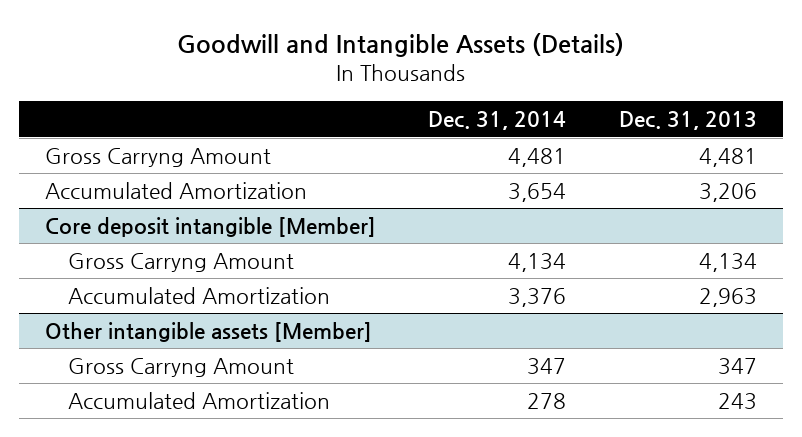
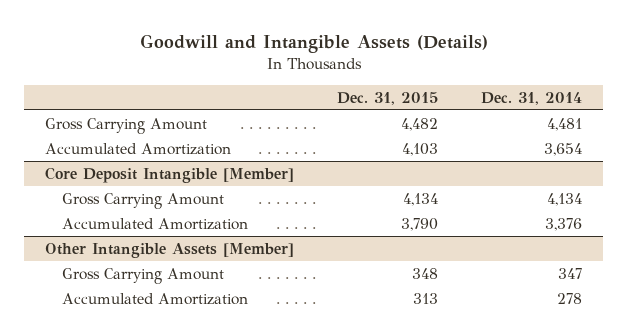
[618,111,757,131] Dec. 31, 2013 -> none
none -> [337,91,439,105] Dec. 31, 2015
[45,148,272,168] Gross Carryng Amount -> [45,117,208,134] Gross Carrying Amount
[45,217,377,238] Core deposit intangible [Member] -> [45,166,295,183] Core Deposit Intangible [Member]
[67,253,294,273] Gross Carryng Amount -> [61,192,224,209] Gross Carrying Amount
[45,322,373,343] Other intangible assets [Member] -> [45,242,295,258] Other Intangible Assets [Member]
[67,358,294,378] Gross Carryng Amount -> [61,267,224,284] Gross Carrying Amount

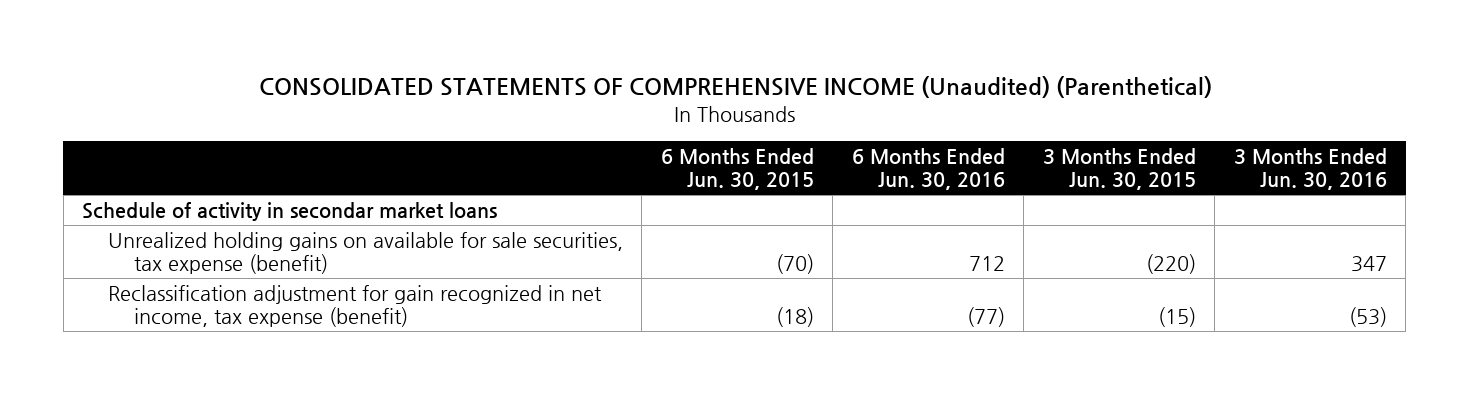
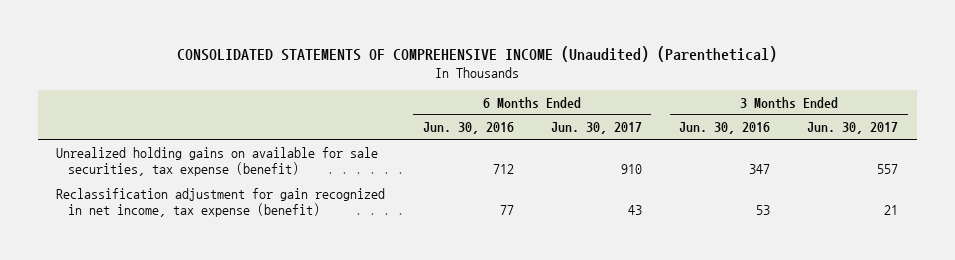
[660,148,814,191] 6 Months Ended Jun. 30, 2015 -> none
[1042,148,1196,191] 3 Months Ended Jun. 30, 2015 -> none
none -> [550,122,642,135] Jun. 30, 2017
none -> [807,122,899,135] Jun. 30, 2017
[82,201,498,221] Schedule of activity in secondar market loans -> none
[966,307,1005,328] (77) -> [499,205,514,216] 77
[1348,307,1387,328] (53) -> [756,205,771,216] 53

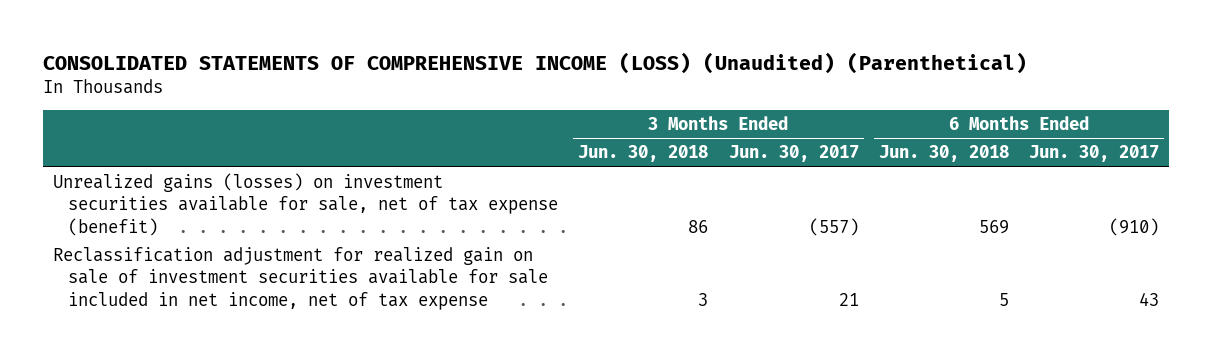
[177,45,778,62] CONSOLIDATED STATEMENTS OF COMPREHENSIVE INCOME (Unaudited) (Parenthetical) -> [42,51,1027,74] CONSOLIDATED STATEMENTS OF COMPREHENSIVE INCOME (LOSS) (Unaudited) (Parenthetical)
[422,122,514,135] Jun. 30, 2016 -> none
[679,122,771,135] Jun. 30, 2016 -> none
none -> [578,145,709,163] Jun. 30, 2018
none -> [878,145,1009,163] Jun. 30, 2018
[56,146,379,177] Unrealized holding gains on available for sale securities, tax expense (benefit) -> [52,173,559,236] Unrealized gains (losses) on investment securities available for sale, net of tax expense (benefit)
[620,164,642,175] 910 -> [1108,217,1159,236] (910)
[877,164,899,175] 557 -> [808,217,859,236] (557)
[56,187,386,218] Reclassification adjustment for gain recognized in net income, tax expense (benefit) -> [52,247,549,310] Reclassification adjustment for realized gain on sale of investment securities available for sale included in net income, net of tax expense

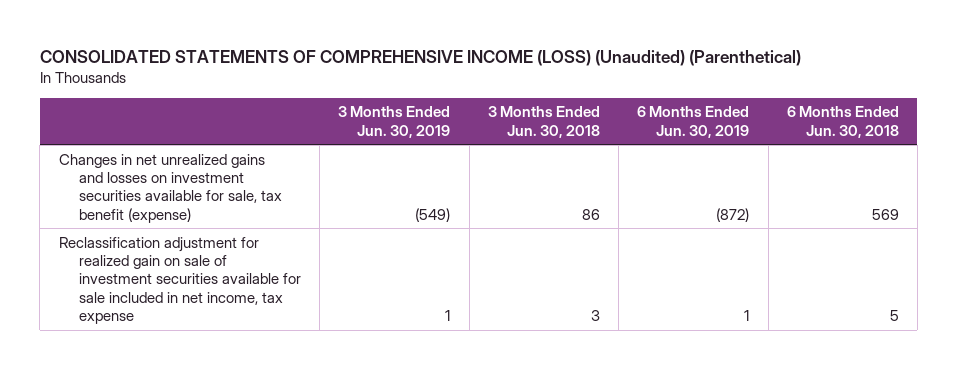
[728,145,859,163] Jun. 30, 2017 -> none
[1028,145,1159,163] Jun. 30, 2017 -> none
none -> [338,106,451,138] 3 Months Ended Jun. 30, 2019
none -> [637,106,750,138] 6 Months Ended Jun. 30, 2019
[52,173,559,236] Unrealized gains (losses) on investment securities available for sale, net of tax expense (benefit) -> [58,153,283,223] Changes in net unrealized gains and losses on investment securities available for sale, tax benefit (expense)
[52,247,549,310] Reclassification adjustment for realized gain on sale of investment securities available for sale included in net income, net of tax expense -> [58,236,302,325] Reclassification adjustment for realized gain on sale of investment securities available for sale included in net income, tax expense

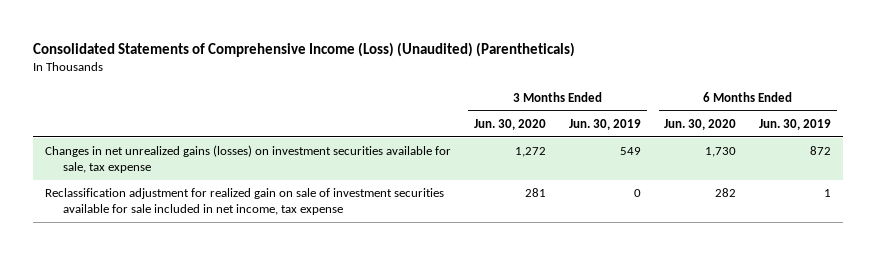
[39,49,801,66] CONSOLIDATED STATEMENTS OF COMPREHENSIVE INCOME (LOSS) (Unaudited) (Parenthetical) -> [33,41,576,57] Consolidated Statements of Comprehensive Income (Loss) (Unaudited) (Parentheticals)
[487,106,600,138] 3 Months Ended Jun. 30, 2018 -> none
[786,106,899,138] 6 Months Ended Jun. 30, 2018 -> none
none -> [474,118,547,130] Jun. 30, 2020
none -> [664,118,737,130] Jun. 30, 2020
[58,153,283,223] Changes in net unrealized gains and losses on investment securities available for sale, tax benefit (expense) -> [44,145,451,174] Changes in net unrealized gains (losses) on investment securities available for sale, tax expense
[415,207,451,222] (549) -> [620,147,642,156] 549
[716,207,750,222] (872) -> [810,146,832,156] 872
[445,310,451,322] 1 -> [634,189,642,198] 0

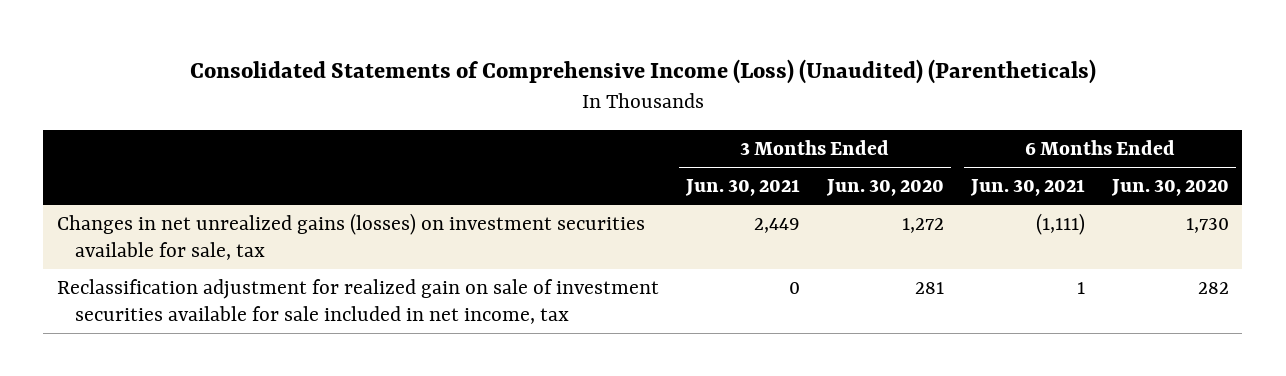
[569,118,642,130] Jun. 30, 2019 -> none
[759,118,832,130] Jun. 30, 2019 -> none
none -> [684,179,800,197] Jun. 30, 2021
none -> [969,179,1085,197] Jun. 30, 2021
[44,145,451,174] Changes in net unrealized gains (losses) on investment securities available for sale, tax expense -> [56,212,645,260] Changes in net unrealized gains (losses) on investment securities available for sale, tax
[44,188,444,216] Reclassification adjustment for realized gain on sale of investment securities available for sale included in net income, tax expense -> [56,278,659,324] Reclassification adjustment for realized gain on sale of investment securities available for sale included in net income, tax

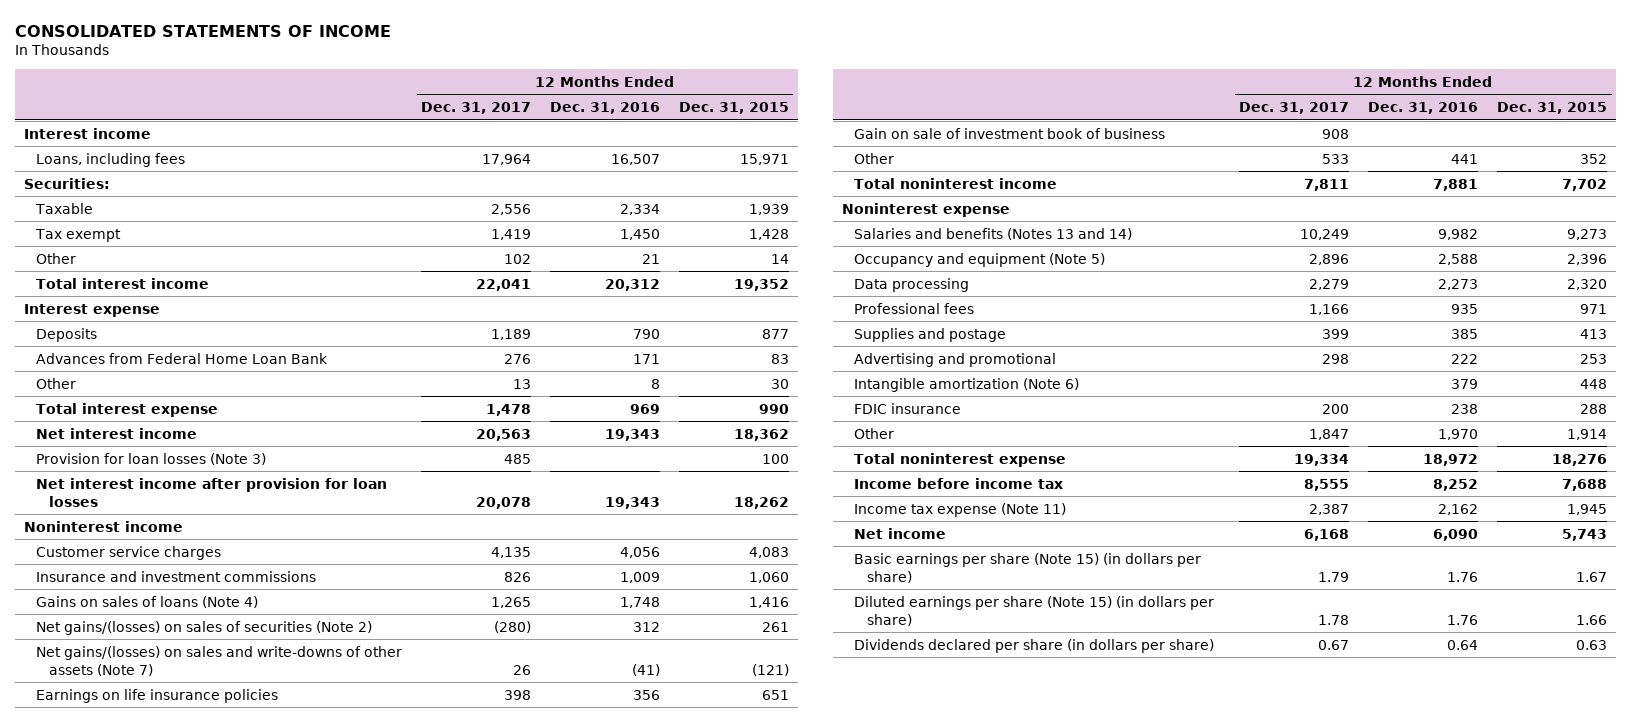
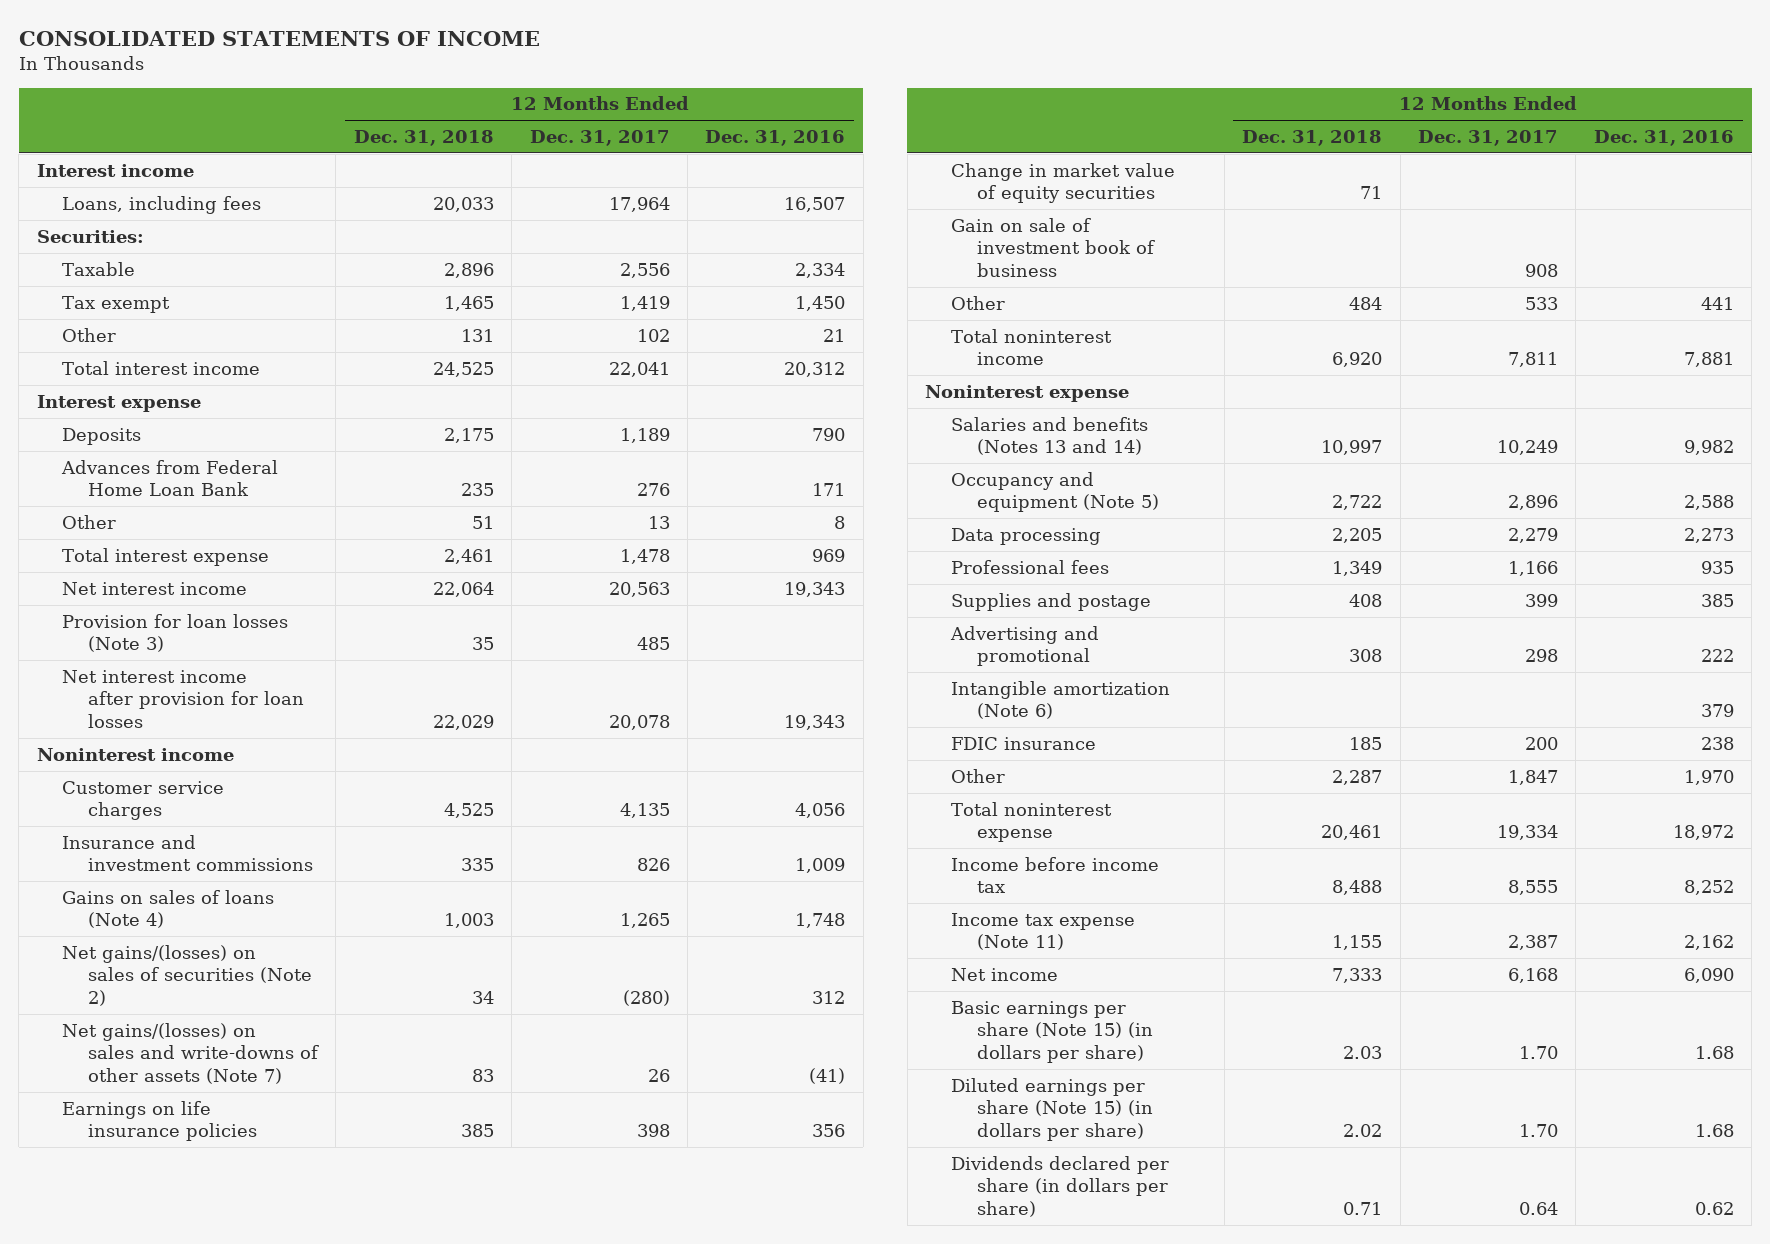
[678,102,789,115] Dec. 31, 2015 -> none
none -> [353,129,494,146] Dec. 31, 2018
none -> [950,162,1175,204] Change in market value of equity securities
[1318,571,1350,582] 1.79 -> [1519,1046,1559,1060] 1.70
[1447,571,1479,582] 1.76 -> [1694,1046,1734,1060] 1.68
[1318,614,1350,625] 1.78 -> [1519,1124,1559,1138] 1.70
[1447,614,1479,625] 1.76 -> [1694,1124,1734,1138] 1.68
[1318,639,1350,650] 0.67 -> [1519,1202,1559,1216] 0.64
[1447,639,1479,650] 0.64 -> [1694,1202,1734,1216] 0.62

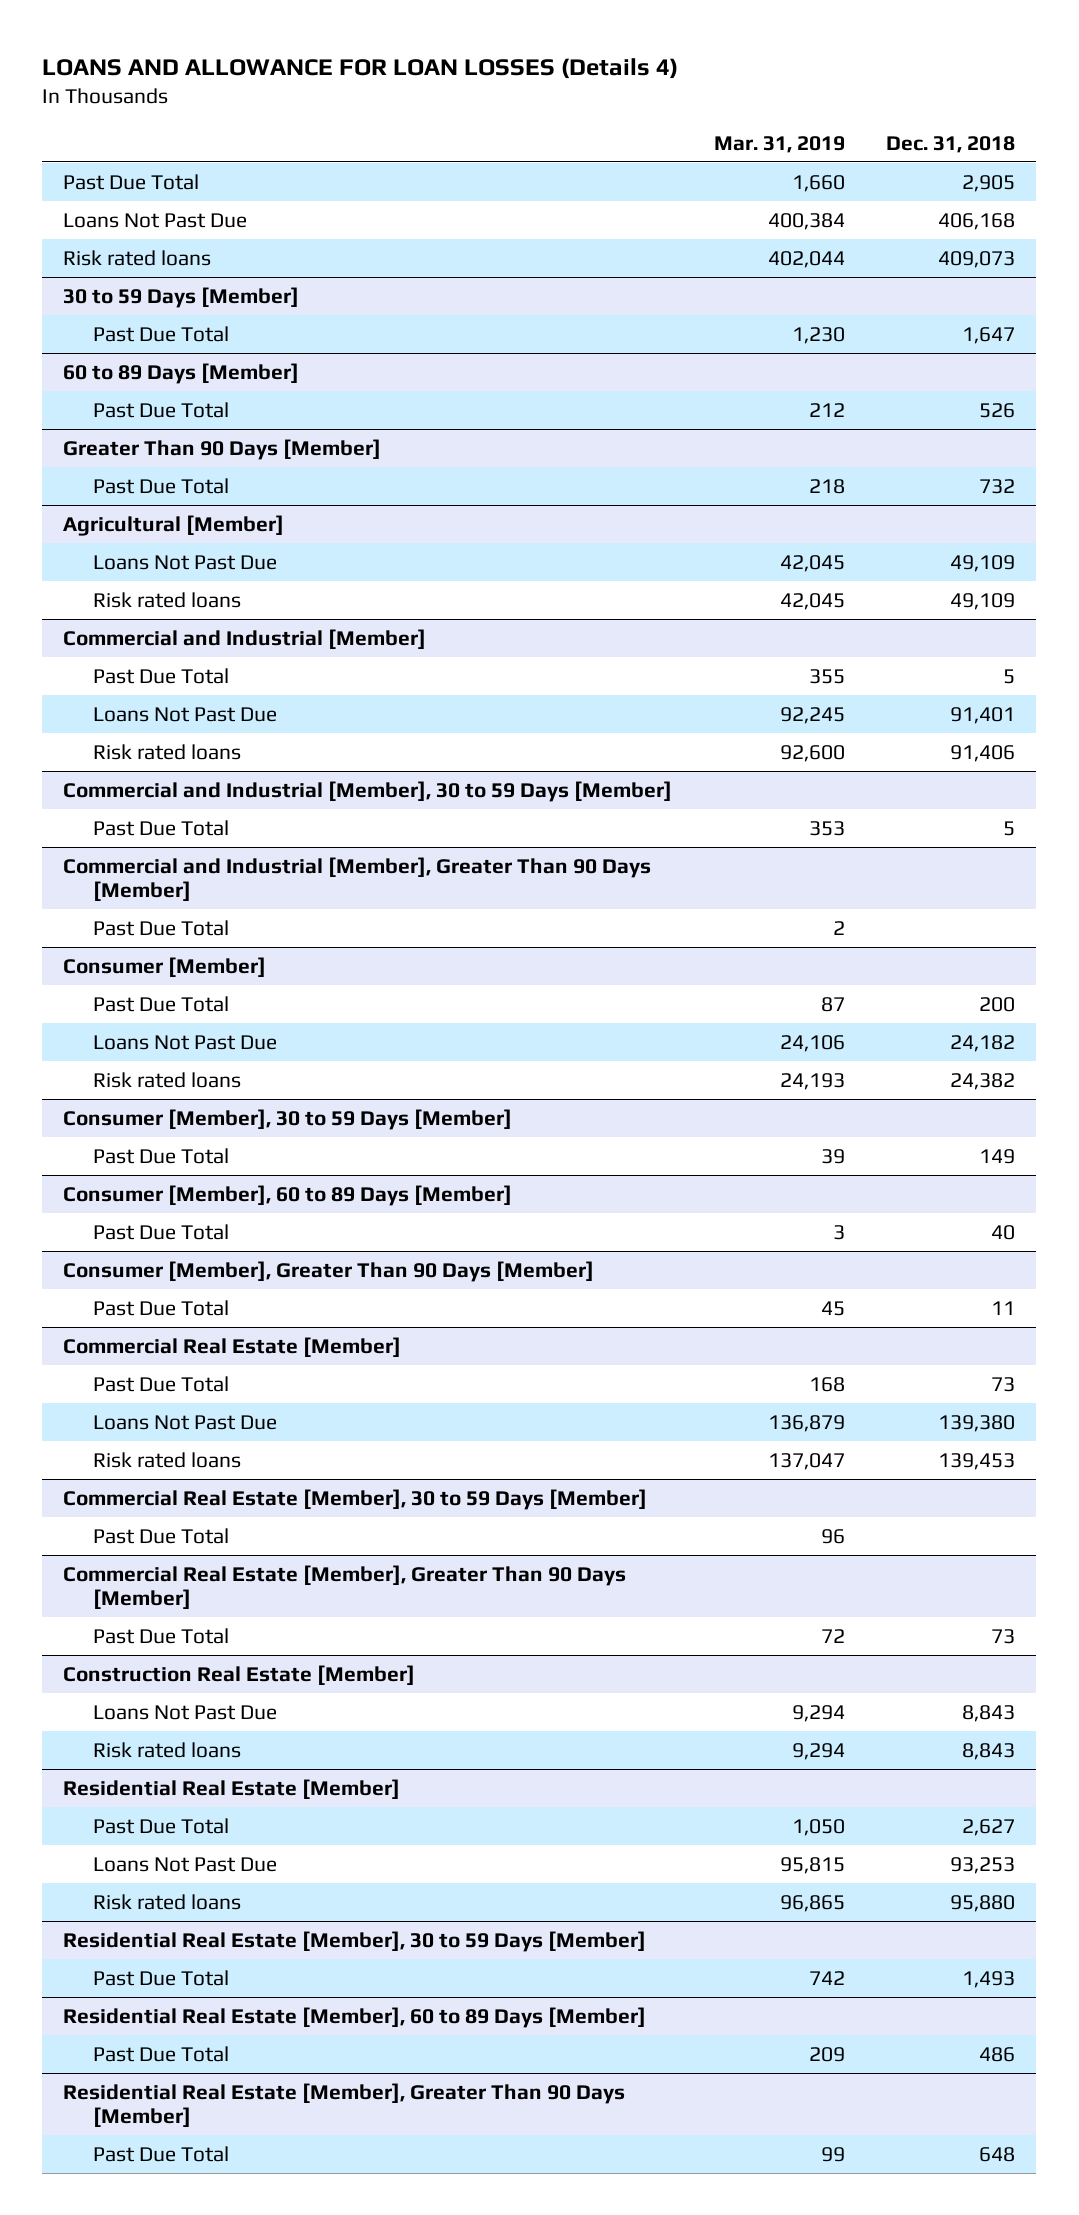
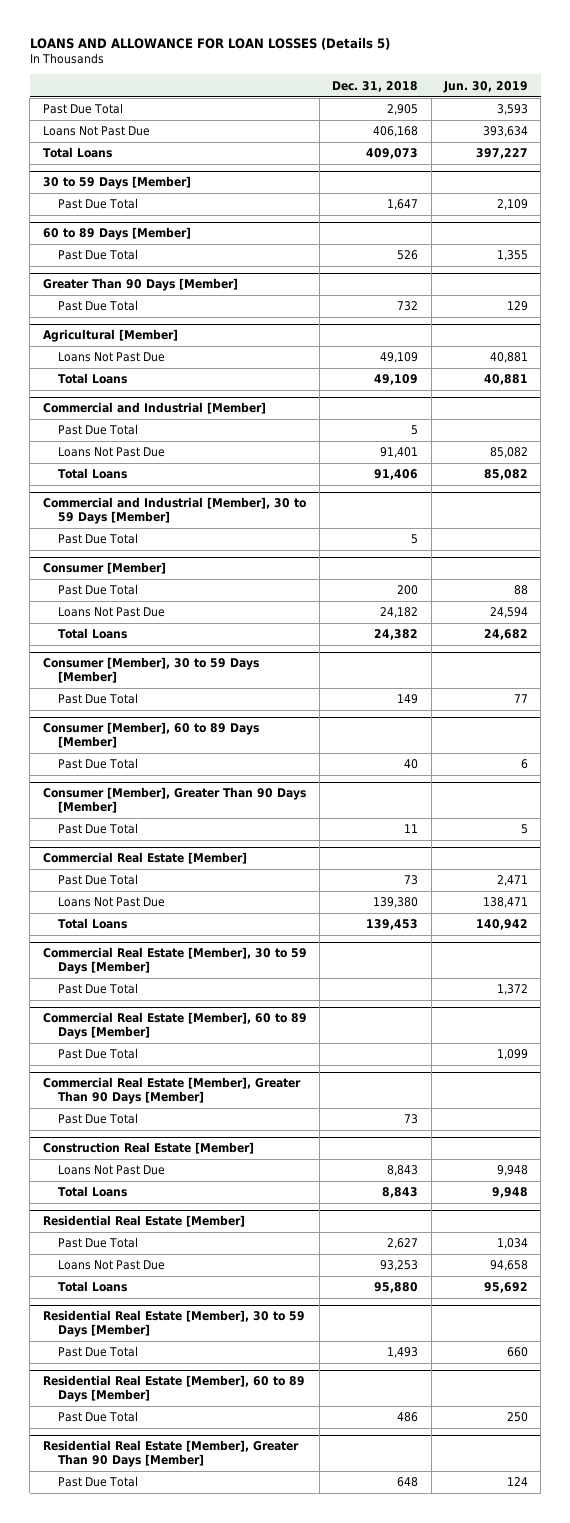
[42,57,679,79] LOANS AND ALLOWANCE FOR LOAN LOSSES (Details 4) -> [29,37,390,50] LOANS AND ALLOWANCE FOR LOAN LOSSES (Details 5)
[713,135,845,153] Mar. 31, 2019 -> none
none -> [442,80,528,93] Jun. 30, 2019
[63,249,212,266] Risk rated loans -> [42,147,112,159] Total Loans
[92,591,241,608] Risk rated loans -> [58,373,128,385] Total Loans
[92,743,241,760] Risk rated loans -> [58,468,128,480] Total Loans
[63,856,652,902] Commercial and Industrial [Member], Greater Than 90 Days [Member] -> none
[92,919,229,936] Past Due Total -> none
[92,1071,241,1088] Risk rated loans -> [58,628,128,640] Total Loans
[92,1451,241,1468] Risk rated loans -> [58,918,128,930] Total Loans
none -> [42,1012,307,1040] Commercial Real Estate [Member], 60 to 89 Days [Member]
none -> [58,1048,139,1060] Past Due Total
[92,1741,241,1758] Risk rated loans -> [58,1186,128,1198] Total Loans
[92,1893,241,1910] Risk rated loans -> [58,1281,128,1293] Total Loans

